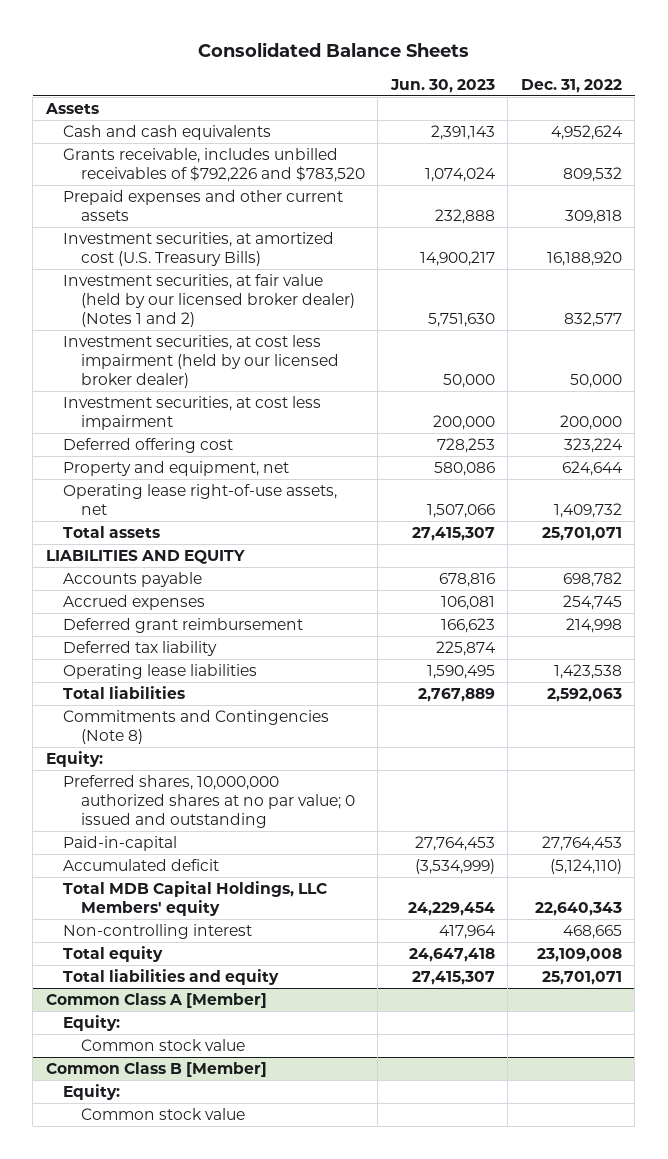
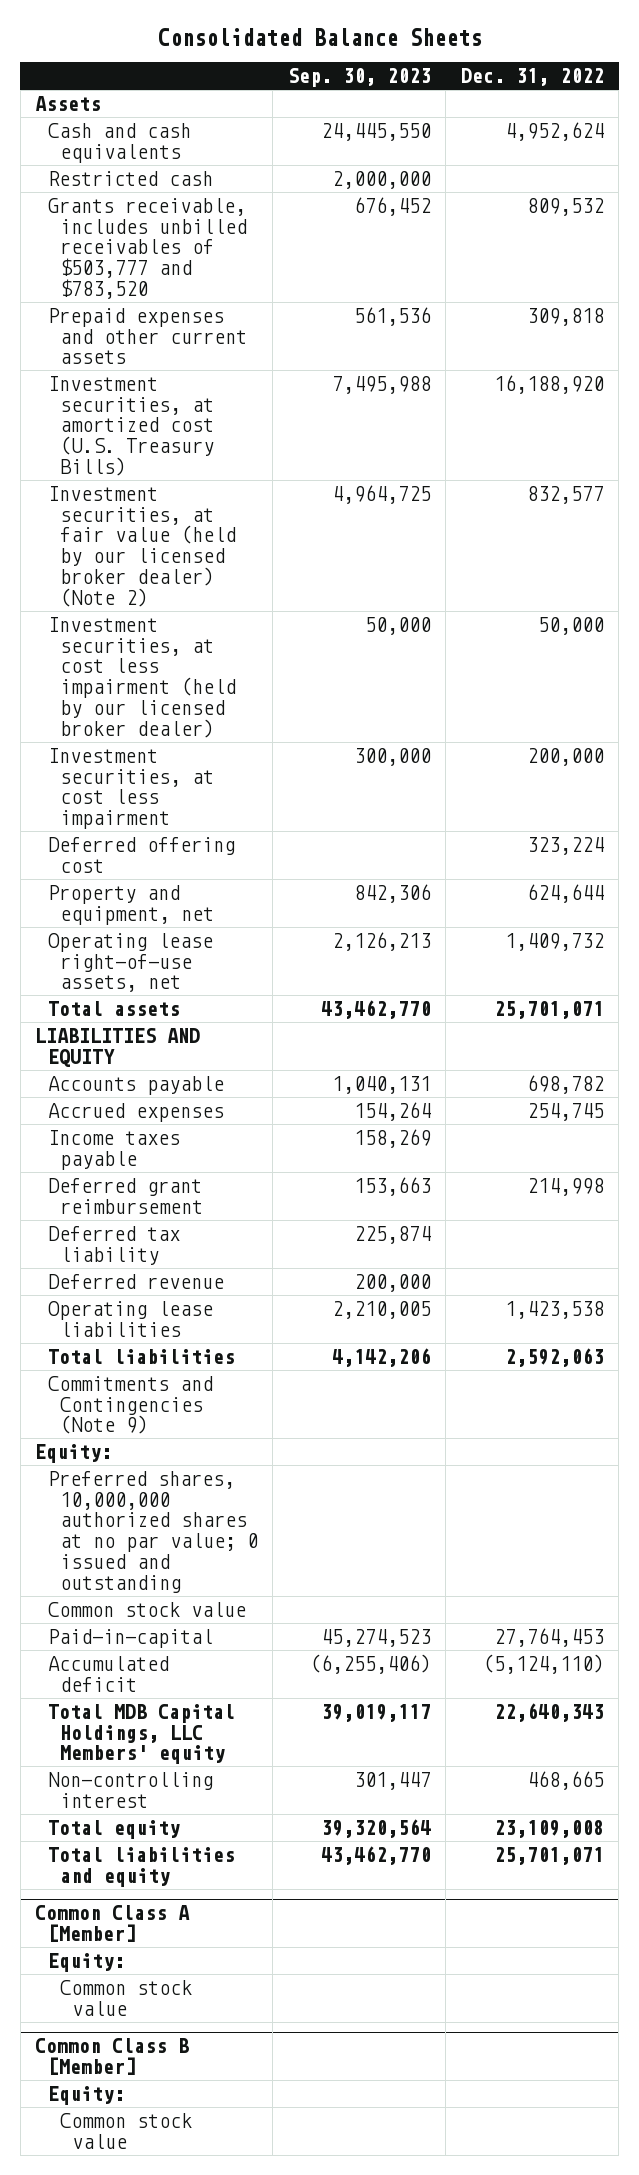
[389,78,495,93] Jun. 30, 2023 -> none
none -> [287,68,431,88] Sep. 30, 2023
none -> [47,171,213,187] Restricted cash
[63,148,365,182] Grants receivable, includes unbilled receivables of $792,226 and $783,520 -> [47,198,248,299] Grants receivable, includes unbilled receivables of $503,777 and $783,520
[63,274,355,327] Investment securities, at fair value (held by our licensed broker dealer) (Notes 1 and 2) -> [47,486,237,607] Investment securities, at fair value (held by our licensed broker dealer) (Note 2)
none -> [47,1130,180,1170] Income taxes payable
none -> [47,1274,224,1290] Deferred revenue
[63,710,330,744] Commitments and Contingencies (Note 8) -> [47,1376,213,1435] Commitments and Contingencies (Note 9)
none -> [47,1602,246,1618] Common stock value

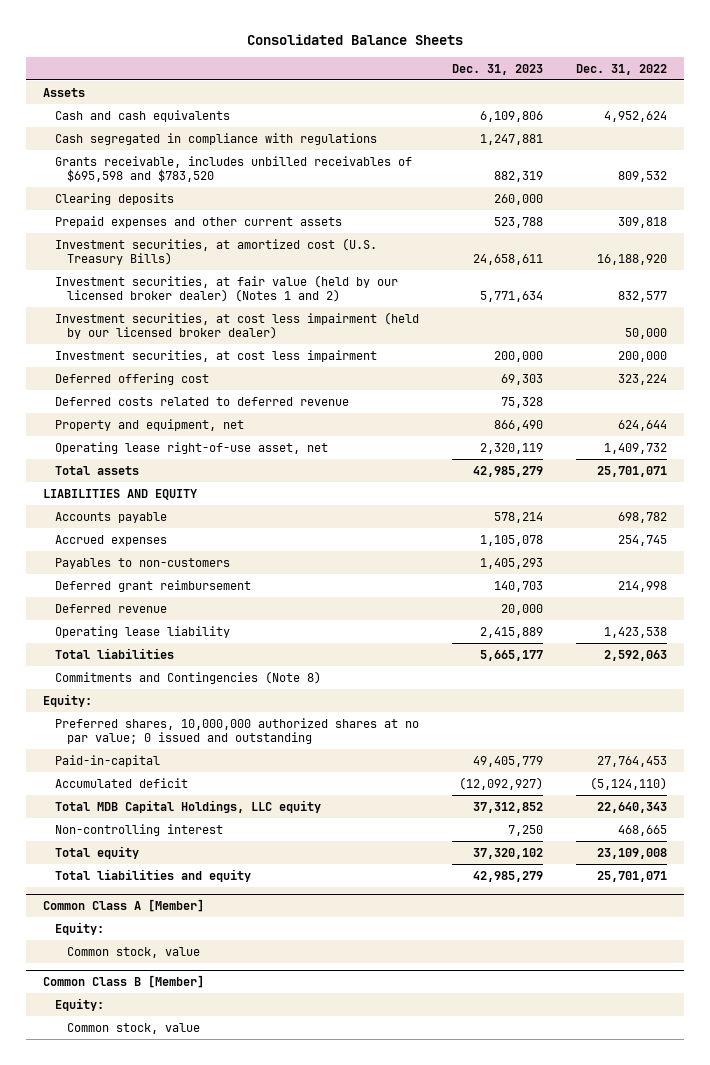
[287,68,431,88] Sep. 30, 2023 -> none
none -> [452,63,544,75] Dec. 31, 2023
[47,171,213,187] Restricted cash -> none
none -> [54,132,377,145] Cash segregated in compliance with regulations
[47,198,248,299] Grants receivable, includes unbilled receivables of $503,777 and $783,520 -> [54,155,412,182] Grants receivable, includes unbilled receivables of $695,598 and $783,520
none -> [54,192,174,205] Clearing deposits
[47,486,237,607] Investment securities, at fair value (held by our licensed broker dealer) (Note 2) -> [54,274,398,302] Investment securities, at fair value (held by our licensed broker dealer) (Notes 1 and 2)
none -> [54,396,349,406] Deferred costs related to deferred revenue
[47,933,213,993] Operating lease right-of-use assets, net -> [54,441,328,454] Operating lease right-of-use asset, net
[47,1130,180,1170] Income taxes payable -> none
none -> [54,557,230,569] Payables to non-customers
[47,1226,180,1265] Deferred tax liability -> none
[47,1301,213,1337] Operating lease liabilities -> [54,625,230,638] Operating lease liability
[47,1376,213,1435] Commitments and Contingencies (Note 9) -> [54,670,321,684] Commitments and Contingencies (Note 8)
[47,1602,246,1618] Common stock value -> none
[47,1704,235,1765] Total MDB Capital Holdings, LLC Members' equity -> [54,799,321,813] Total MDB Capital Holdings, LLC equity
[60,1980,193,2016] Common stock value -> [66,946,200,958] Common stock, value
[60,2113,193,2149] Common stock value -> [66,1022,200,1034] Common stock, value

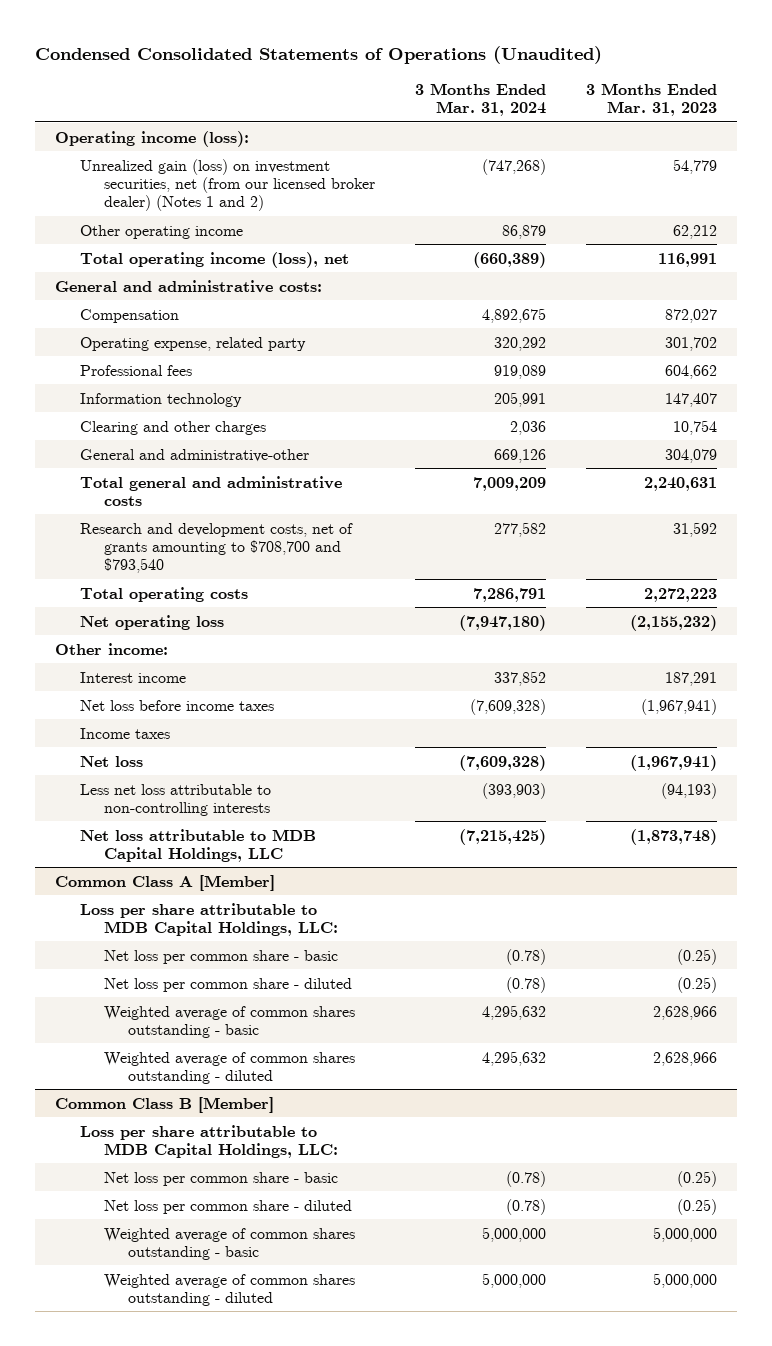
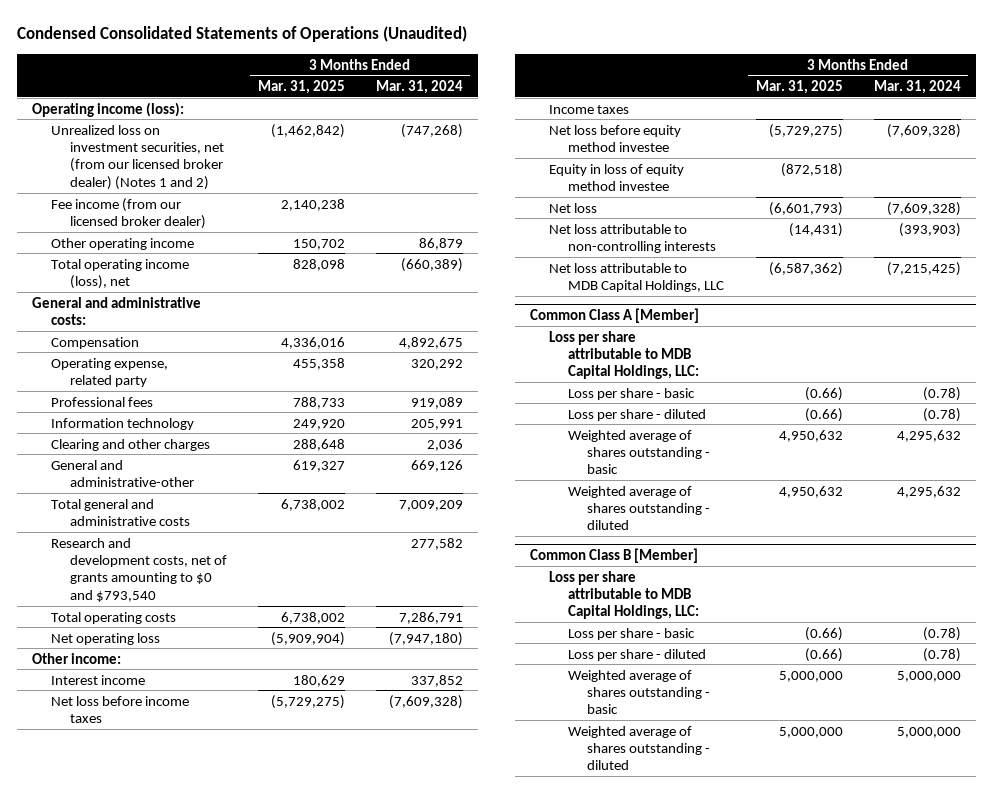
[585,83,717,117] 3 Months Ended Mar. 31, 2023 -> none
none -> [257,80,345,95] Mar. 31, 2025
[79,158,376,211] Unrealized gain (loss) on investment securities, net (from our licensed broker dealer) (Notes 1 and 2) -> [51,124,225,190] Unrealized loss on investment securities, net (from our licensed broker dealer) (Notes 1 and 2)
none -> [51,197,207,229] Fee income (from our licensed broker dealer)
[79,522,353,573] Research and development costs, net of grants amounting to $708,700 and $793,540 -> [51,537,228,602] Research and development costs, net of grants amounting to $0 and $793,540
none -> [549,124,682,152] Net loss before equity method investee
none -> [549,163,685,191] Equity in loss of equity method investee
[79,783,271,816] Less net loss attributable to non-controlling interests -> [549,223,717,253] Net loss attributable to non-controlling interests
[104,949,339,964] Net loss per common share - basic -> [568,387,696,400] Loss per share - basic
[104,977,353,992] Net loss per common share - diluted -> [568,408,707,421] Loss per share - diluted
[104,1005,356,1038] Weighted average of common shares outstanding - basic -> [568,429,711,475] Weighted average of shares outstanding - basic
[104,1051,356,1084] Weighted average of common shares outstanding - diluted -> [568,485,711,531] Weighted average of shares outstanding - diluted
[104,1171,339,1186] Net loss per common share - basic -> [568,627,696,640] Loss per share - basic
[104,1199,353,1214] Net loss per common share - diluted -> [568,648,707,661] Loss per share - diluted
[104,1227,356,1260] Weighted average of common shares outstanding - basic -> [568,669,711,715] Weighted average of shares outstanding - basic
[104,1273,356,1306] Weighted average of common shares outstanding - diluted -> [568,725,711,771] Weighted average of shares outstanding - diluted

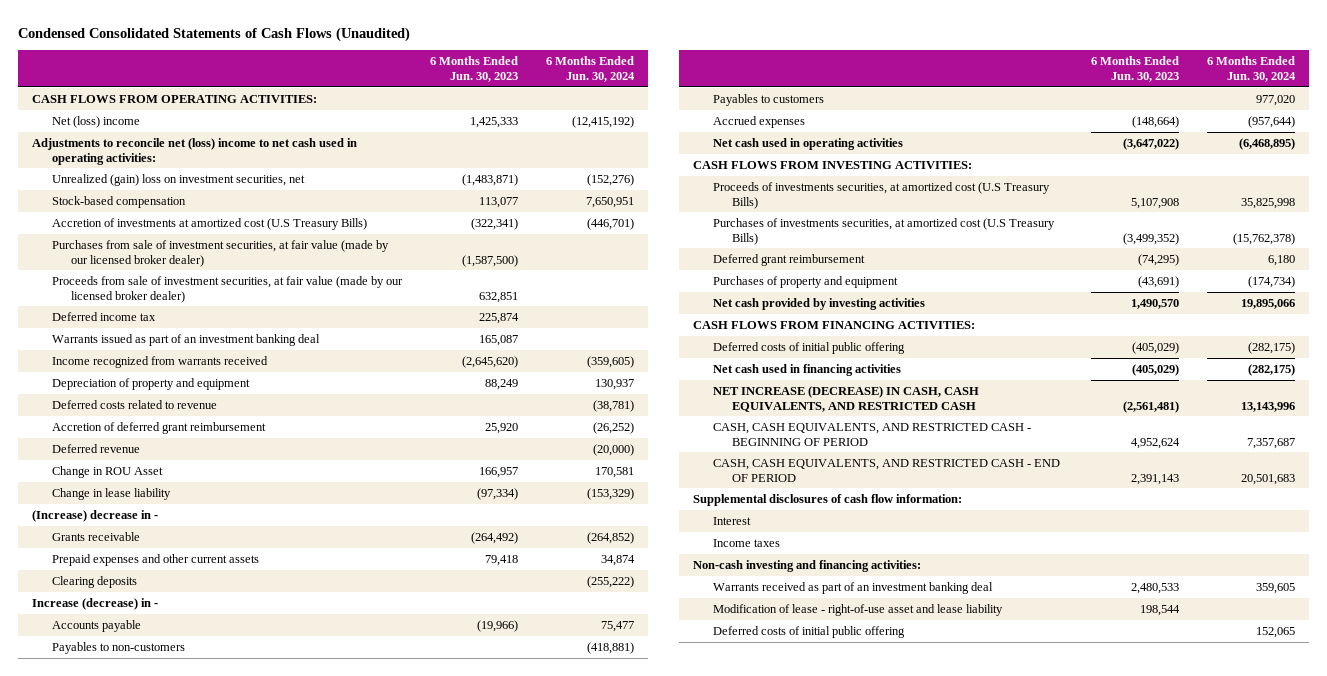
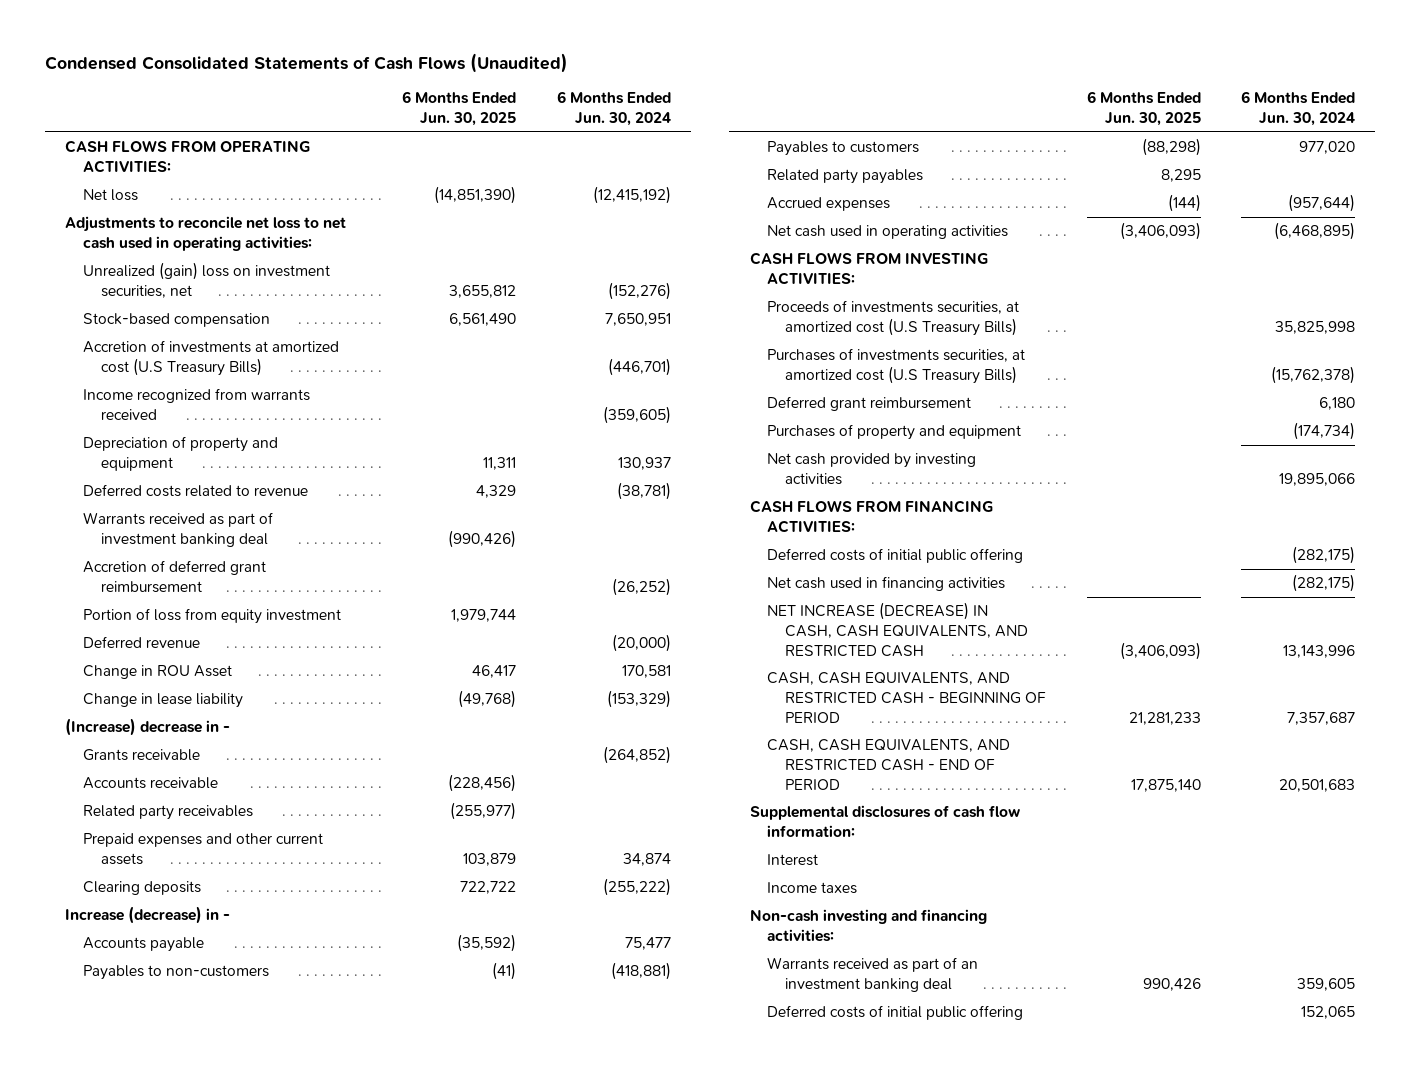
[429,56,518,82] 6 Months Ended Jun. 30, 2023 -> none
none -> [402,91,517,127] 6 Months Ended Jun. 30, 2025
[51,115,140,128] Net (loss) income -> [83,189,139,202] Net loss
[32,137,358,165] Adjustments to reconcile net (loss) income to net cash used in operating activities: -> [65,216,347,251] Adjustments to reconcile net loss to net cash used in operating activities:
[51,239,389,267] Purchases from sale of investment securities, at fair value (made by our licensed broker dealer) -> none
[51,275,403,303] Proceeds from sale of investment securities, at fair value (made by our licensed broker dealer) -> none
[51,311,156,321] Deferred income tax -> none
[51,333,320,346] Warrants issued as part of an investment banking deal -> none
none -> [83,512,274,547] Warrants received as part of investment banking deal
none -> [83,608,342,625] Portion of loss from equity investment
none -> [83,777,219,790] Accounts receivable
none -> [83,805,254,821] Related party receivables
none -> [767,169,924,185] Related party payables
[712,603,1003,616] Modification of lease - right-of-use asset and lease liability -> none

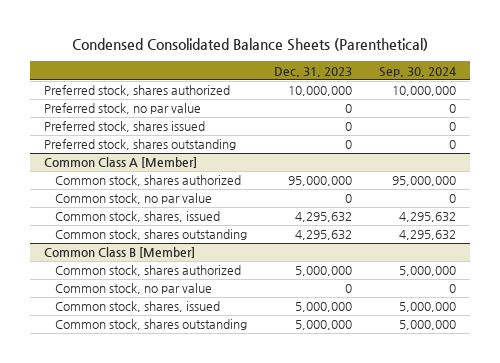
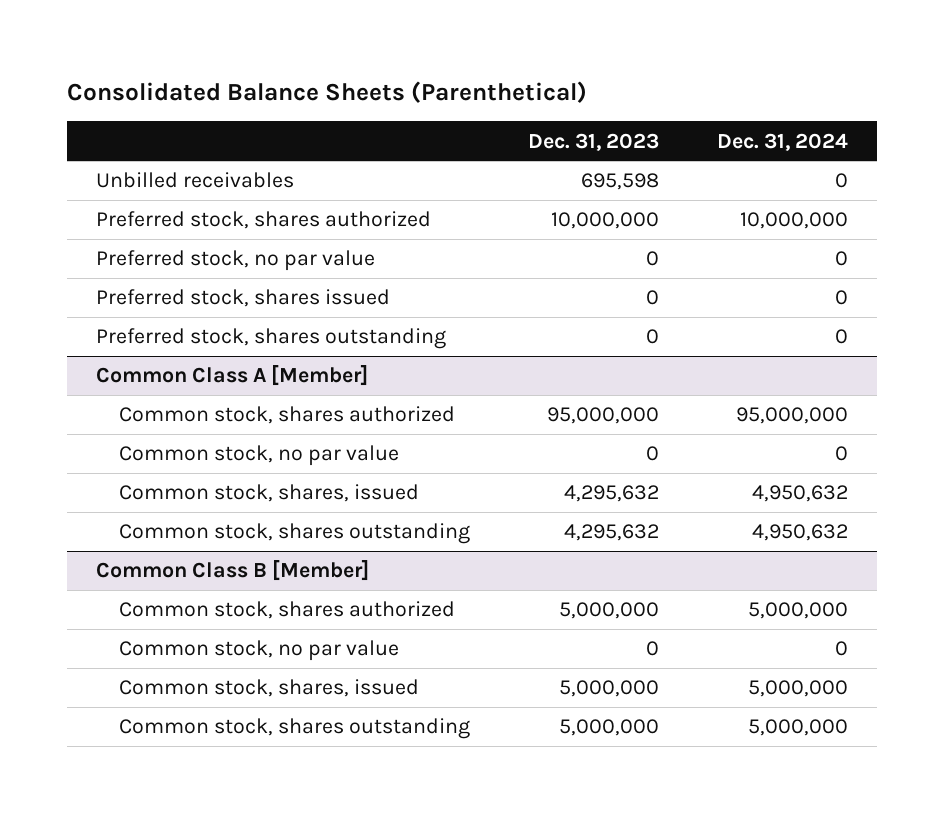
[72,38,429,52] Condensed Consolidated Balance Sheets (Parenthetical) -> [67,81,588,104] Consolidated Balance Sheets (Parenthetical)
[379,66,457,77] Sep. 30, 2024 -> none
none -> [716,132,848,151] Dec. 31, 2024
none -> [96,172,295,189] Unbilled receivables

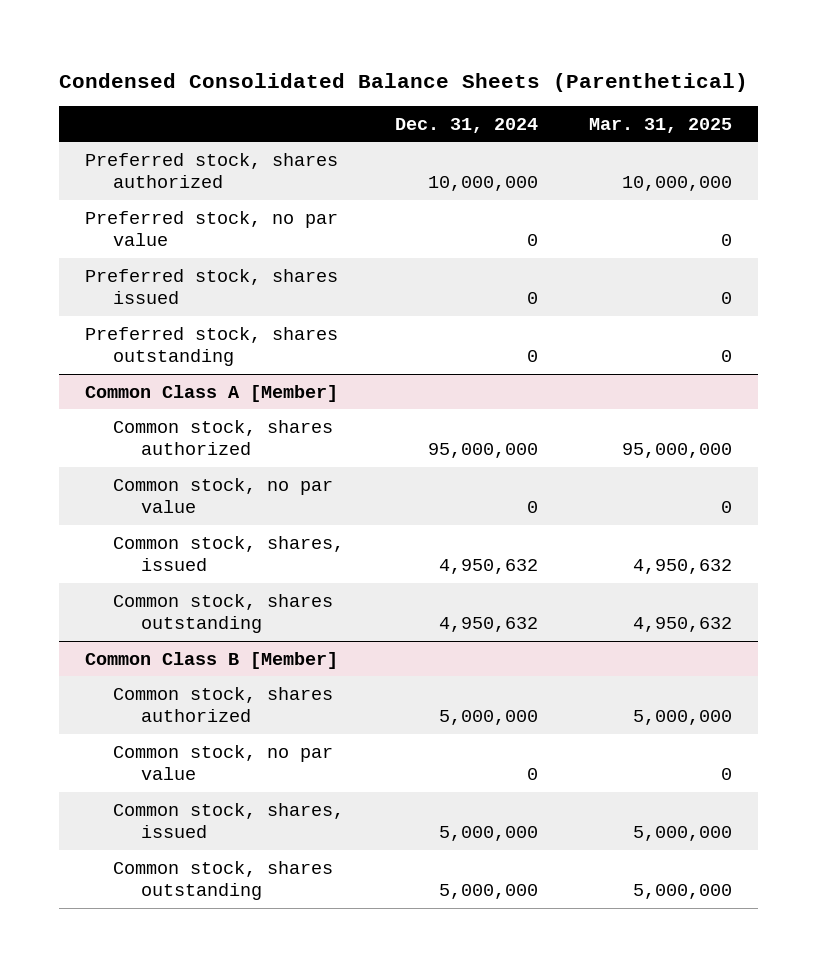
[67,81,588,104] Consolidated Balance Sheets (Parenthetical) -> [59,72,749,92] Condensed Consolidated Balance Sheets (Parenthetical)
[527,132,659,151] Dec. 31, 2023 -> none
none -> [589,117,733,133] Mar. 31, 2025
[96,172,295,189] Unbilled receivables -> none

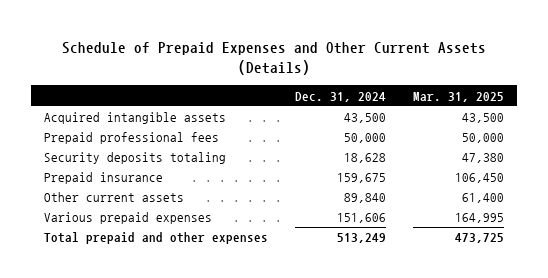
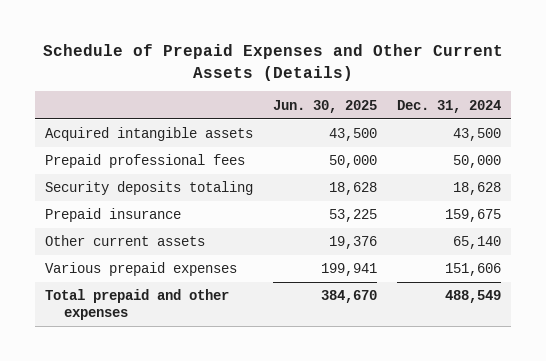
[412,91,504,102] Mar. 31, 2025 -> none
none -> [272,99,377,113] Jun. 30, 2025
[344,193,387,204] 89,840 -> [452,236,501,250] 65,140
[337,233,387,244] 513,249 -> [444,290,501,304] 488,549

